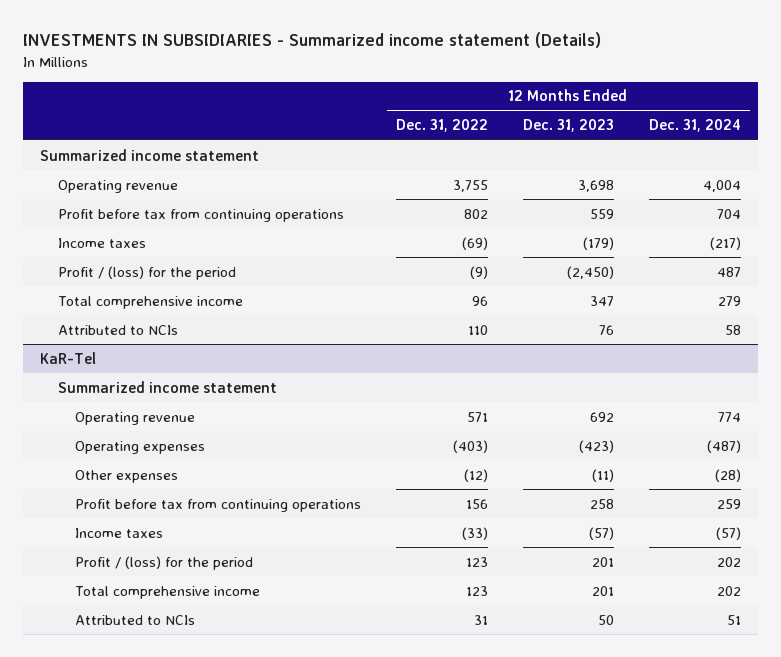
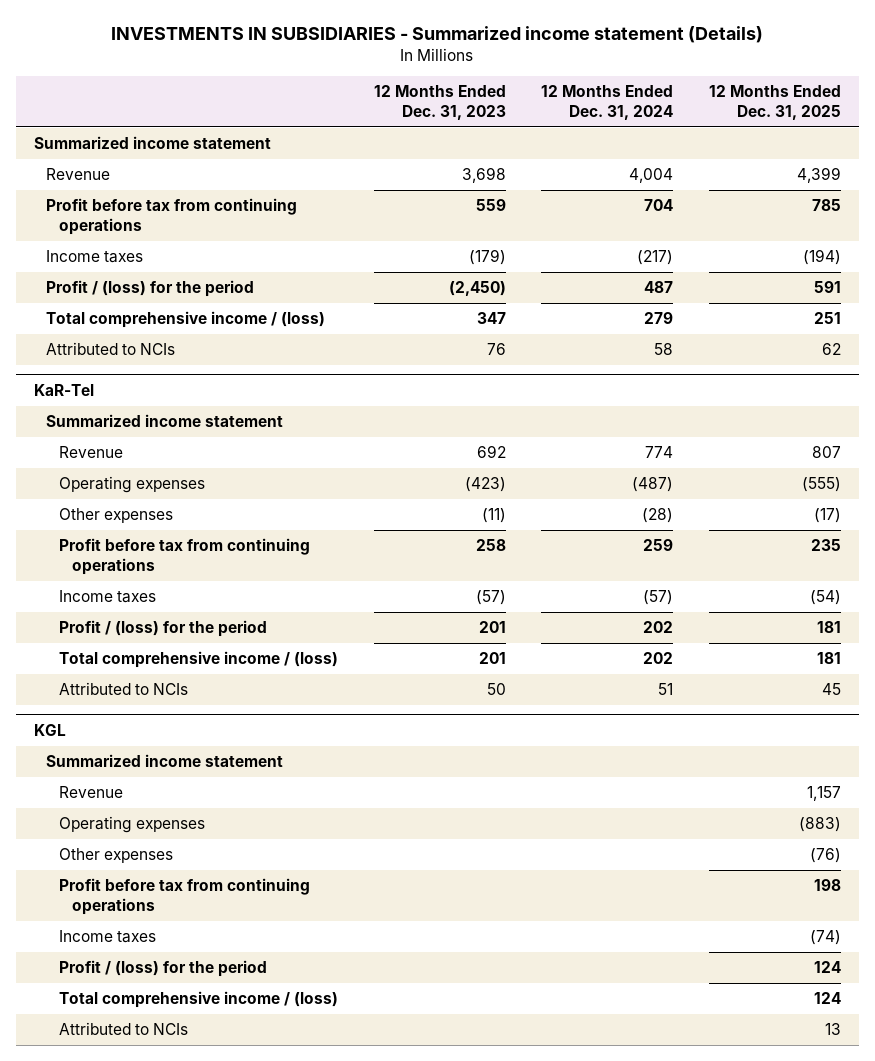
[396,119,489,133] Dec. 31, 2022 -> none
none -> [709,84,842,120] 12 Months Ended Dec. 31, 2025
[57,179,178,193] Operating revenue -> [46,167,111,180] Revenue
[57,295,243,309] Total comprehensive income -> [46,310,326,328] Total comprehensive income / (loss)
[75,411,196,425] Operating revenue -> [59,445,124,458] Revenue
[75,585,261,599] Total comprehensive income -> [59,650,339,668] Total comprehensive income / (loss)
none -> [33,723,66,736] KGL
none -> [46,753,284,767] Summarized income statement
none -> [59,785,124,798] Revenue
none -> [59,815,206,833] Operating expenses
none -> [59,847,174,863] Other expenses
none -> [59,877,311,915] Profit before tax from continuing operations
none -> [59,929,157,943] Income taxes
none -> [59,959,268,977] Profit / (loss) for the period
none -> [59,990,339,1008] Total comprehensive income / (loss)
none -> [59,1021,189,1035] Attributed to NCIs

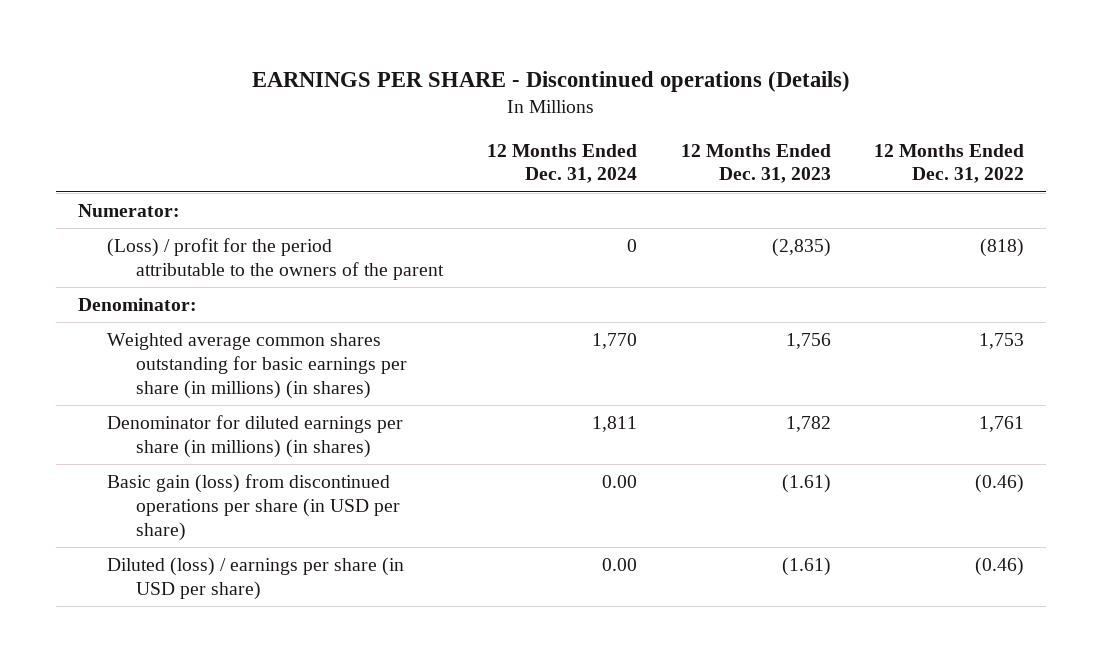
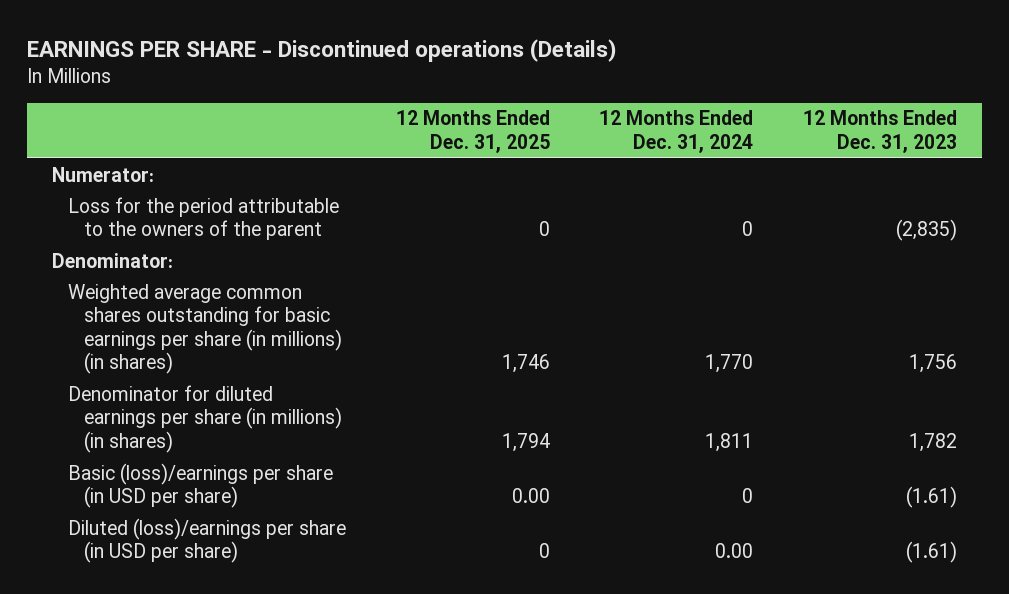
[874,143,1025,184] 12 Months Ended Dec. 31, 2022 -> none
none -> [395,110,550,154] 12 Months Ended Dec. 31, 2025
[107,238,445,280] (Loss) / profit for the period attributable to the owners of the parent -> [67,196,339,241] Loss for the period attributable to the owners of the parent
[107,474,401,541] Basic gain (loss) from discontinued operations per share (in USD per share) -> [67,462,333,509] Basic (loss)/earnings per share (in USD per share)
[601,475,637,489] 0.00 -> [742,488,754,504] 0
[107,557,405,600] Diluted (loss) / earnings per share (in USD per share) -> [67,517,346,564] Diluted (loss)/earnings per share (in USD per share)

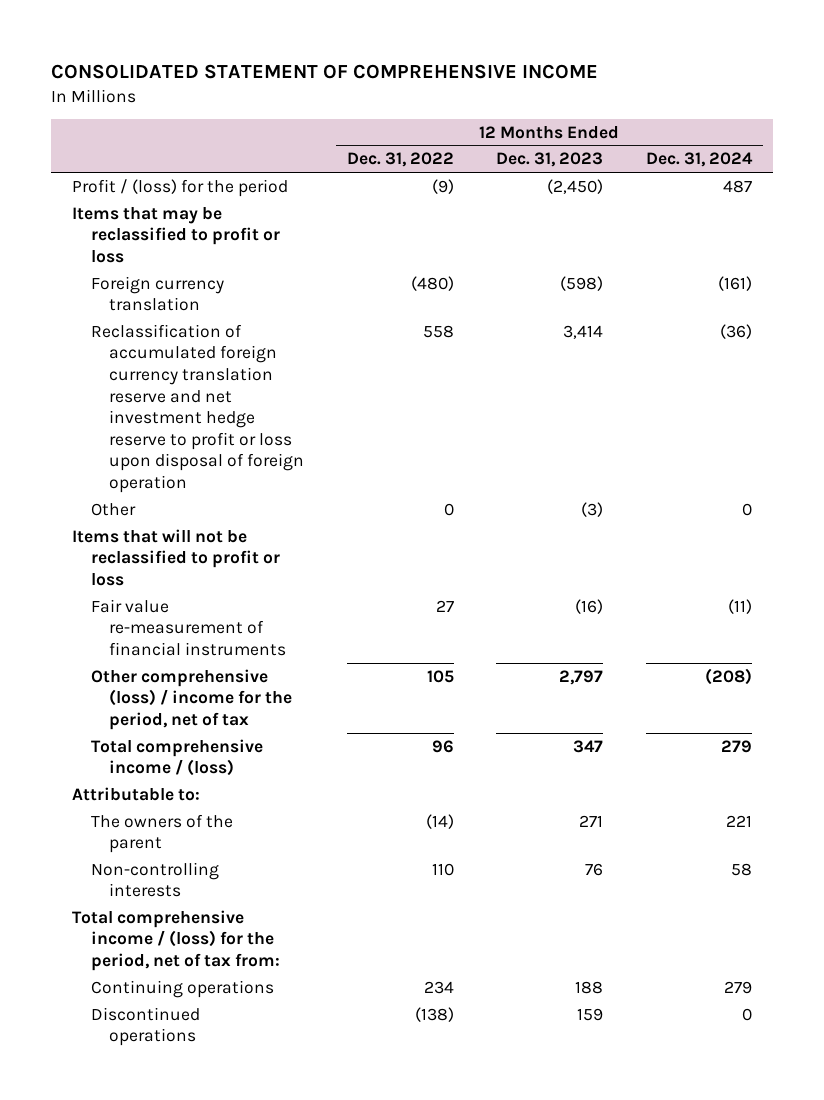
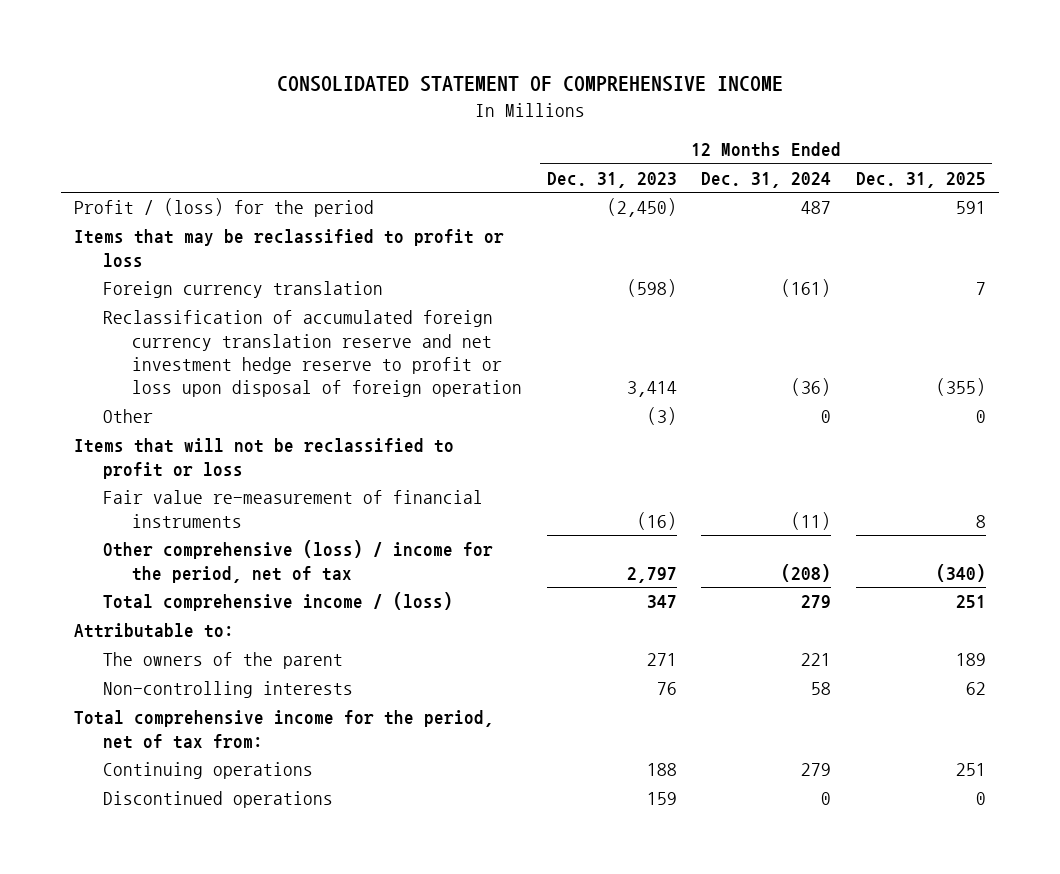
[346,152,454,168] Dec. 31, 2022 -> none
none -> [856,171,987,188] Dec. 31, 2025
[72,909,280,971] Total comprehensive income / (loss) for the period, net of tax from: -> [73,710,494,749] Total comprehensive income for the period, net of tax from:

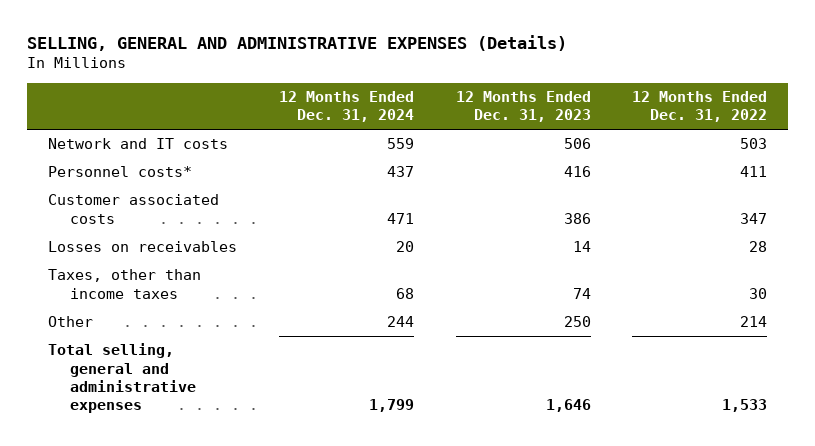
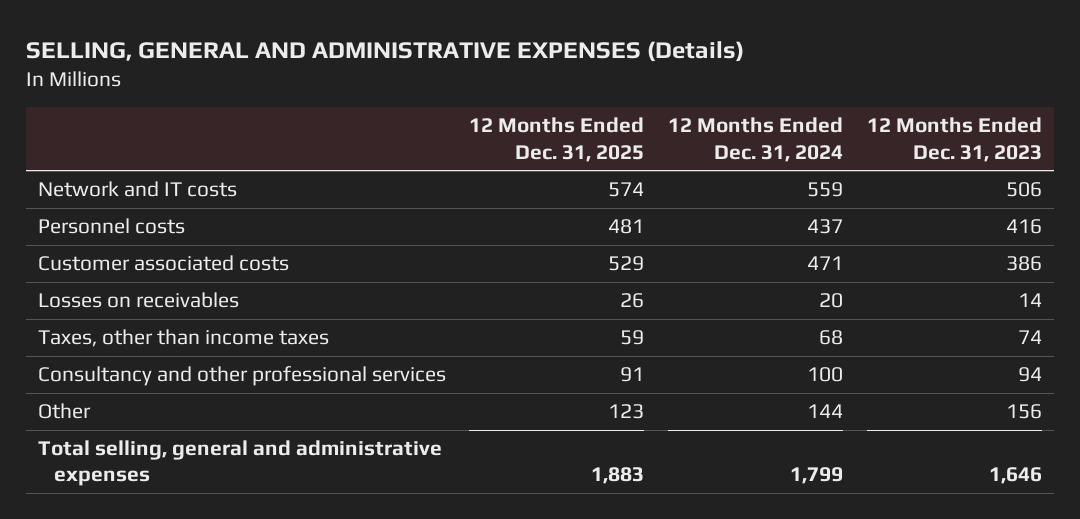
[632,90,768,123] 12 Months Ended Dec. 31, 2022 -> none
none -> [469,117,645,162] 12 Months Ended Dec. 31, 2025
[47,166,192,178] Personnel costs* -> [37,218,185,235] Personnel costs
none -> [37,366,446,387] Consultancy and other professional services
[386,316,414,328] 244 -> [807,404,844,419] 144
[563,316,591,328] 250 -> [1006,404,1043,420] 156

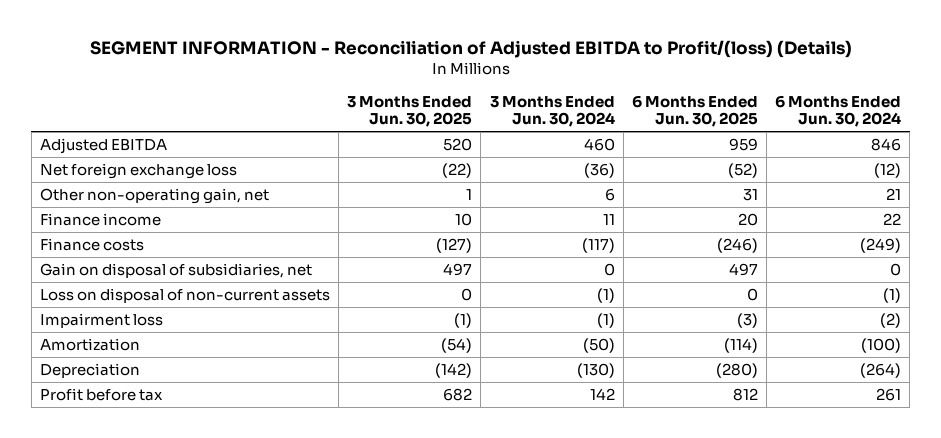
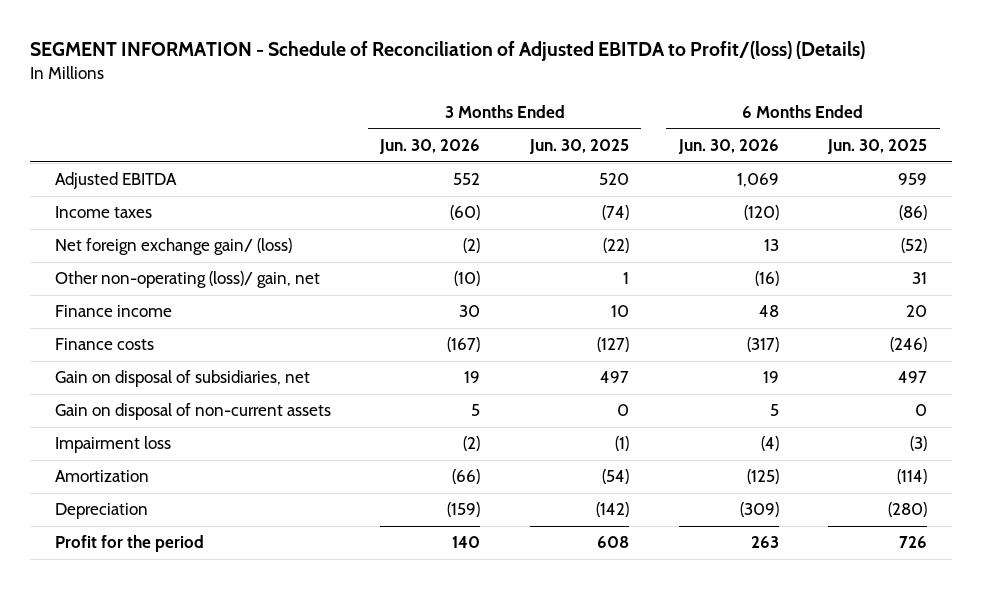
[89,40,852,59] SEGMENT INFORMATION - Reconciliation of Adjusted EBITDA to Profit/(loss) (Details) -> [29,40,865,61] SEGMENT INFORMATION - Schedule of Reconciliation of Adjusted EBITDA to Profit/(loss) (Details)
[489,95,615,128] 3 Months Ended Jun. 30, 2024 -> none
[775,94,902,128] 6 Months Ended Jun. 30, 2024 -> none
none -> [379,139,481,155] Jun. 30, 2026
none -> [677,139,779,155] Jun. 30, 2026
none -> [54,206,152,219] Income taxes
[40,162,238,179] Net foreign exchange loss -> [54,238,292,256] Net foreign exchange gain/ (loss)
[40,187,270,204] Other non-operating gain, net -> [54,271,320,289] Other non-operating (loss)/ gain, net
[40,287,331,303] Loss on disposal of non-current assets -> [54,403,331,421] Gain on disposal of non-current assets
[40,387,164,401] Profit before tax -> none
none -> [54,535,204,553] Profit for the period

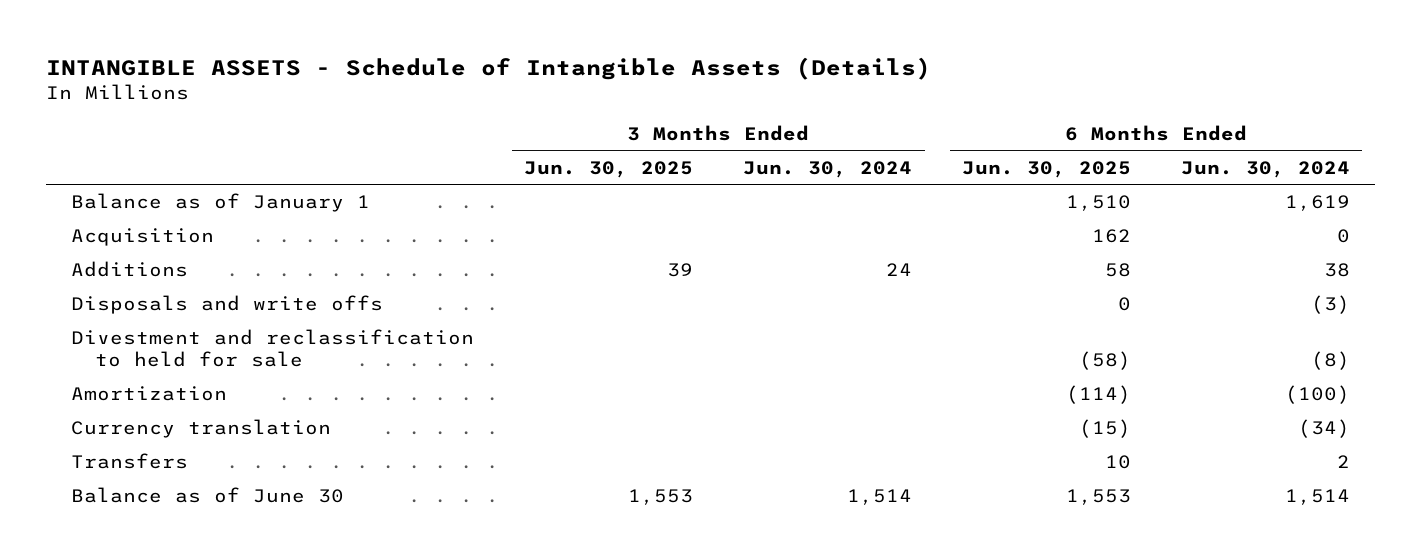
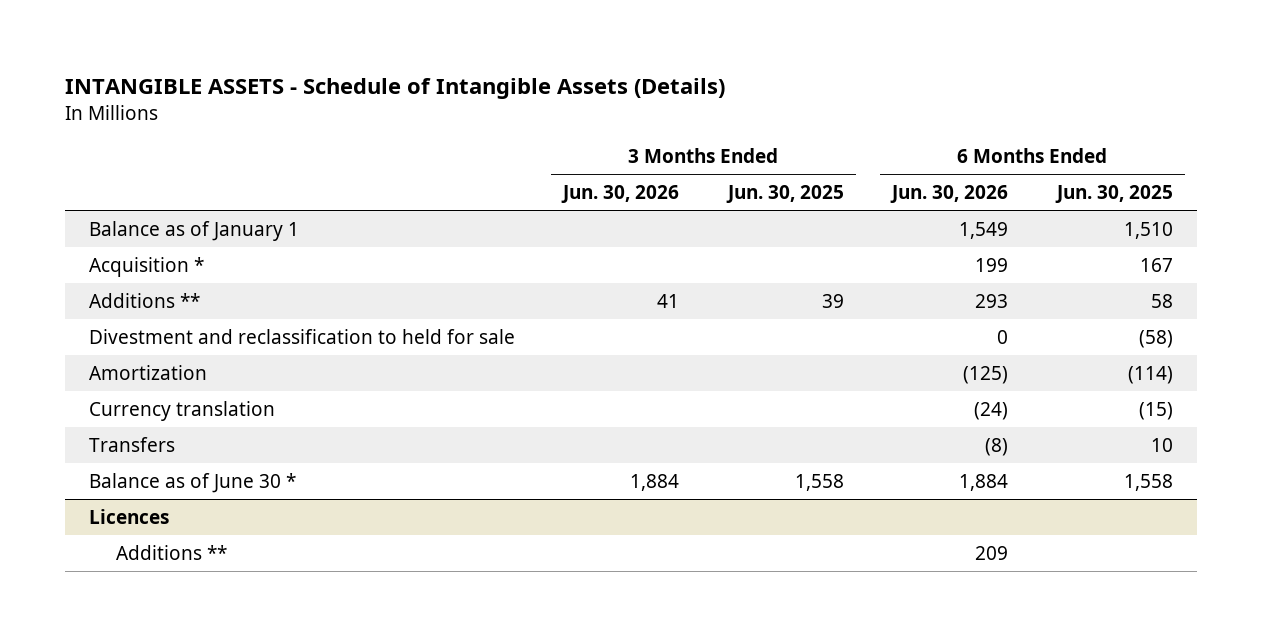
[743,160,913,178] Jun. 30, 2024 -> none
[1181,160,1351,178] Jun. 30, 2024 -> none
none -> [561,185,680,204] Jun. 30, 2026
none -> [890,185,1009,204] Jun. 30, 2026
[71,295,384,315] Disposals and write offs -> none
[71,228,215,247] Acquisition -> [88,256,204,277] Acquisition *
[1092,229,1132,244] 162 -> [1139,257,1173,272] 167
[71,261,189,278] Additions -> [88,292,200,308] Additions **
[71,487,345,504] Balance as of June 30 -> [88,472,296,493] Balance as of June 30 *
[628,489,694,506] 1,553 -> [794,473,844,491] 1,558
[1066,489,1132,506] 1,553 -> [1123,473,1173,491] 1,558
none -> [88,508,169,524] Licences
none -> [116,544,228,560] Additions **

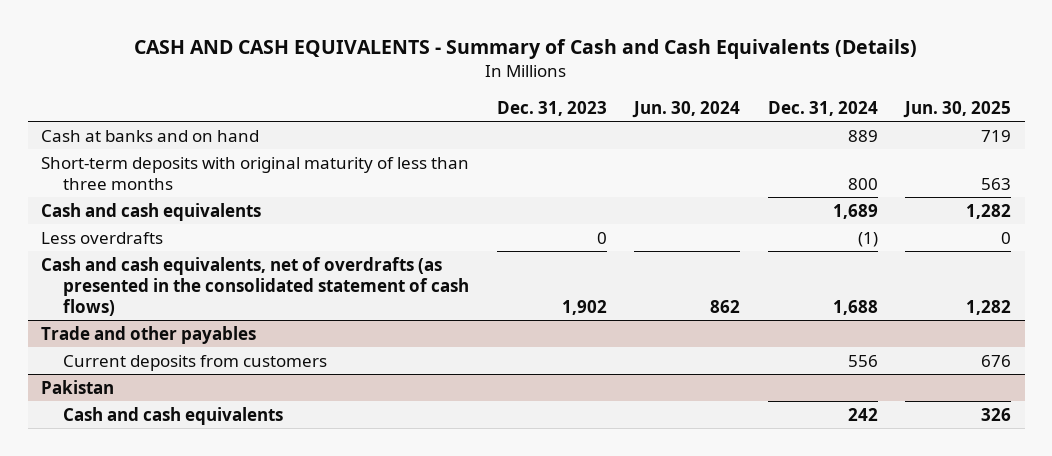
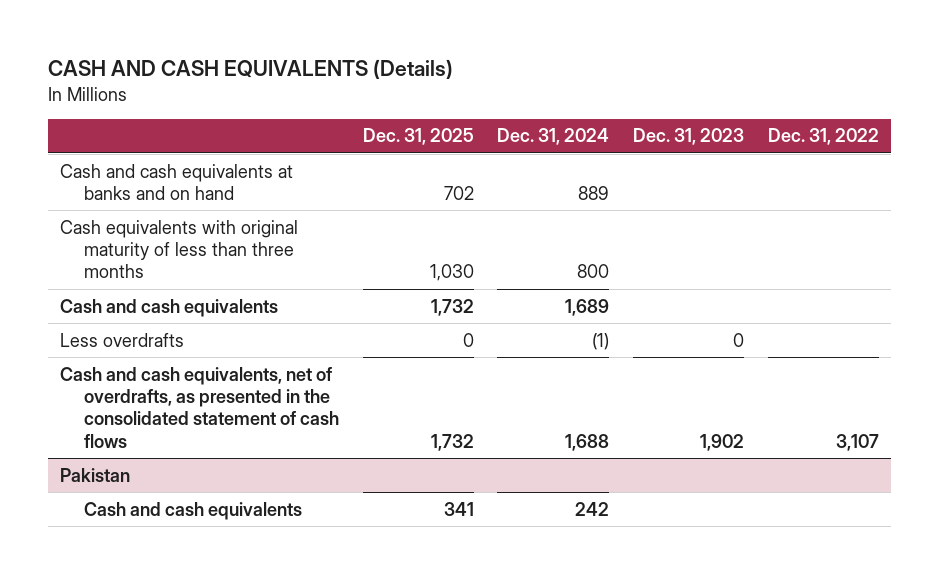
[134,39,918,60] CASH AND CASH EQUIVALENTS - Summary of Cash and Cash Equivalents (Details) -> [47,59,453,80] CASH AND CASH EQUIVALENTS (Details)
[632,101,741,119] Jun. 30, 2024 -> none
[903,101,1012,119] Jun. 30, 2025 -> none
none -> [362,128,474,146] Dec. 31, 2025
none -> [767,128,879,146] Dec. 31, 2022
[41,129,260,142] Cash at banks and on hand -> [59,163,293,201] Cash and cash equivalents at banks and on hand
[41,156,470,190] Short-term deposits with original maturity of less than three months -> [59,219,298,279] Cash equivalents with original maturity of less than three months
[41,325,257,344] Trade and other payables -> none
[63,354,328,371] Current deposits from customers -> none
[41,256,470,316] Cash and cash equivalents, net of overdrafts (as presented in the consolidated statement of cash flows) -> [59,366,339,448] Cash and cash equivalents, net of overdrafts, as presented in the consolidated statement of cash flows

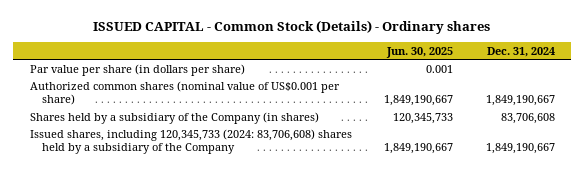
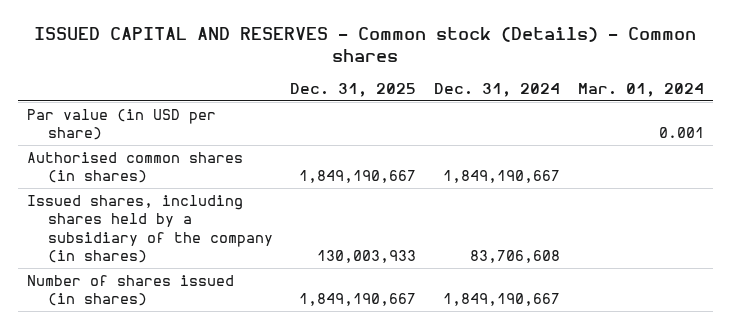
[93,19,491,34] ISSUED CAPITAL - Common Stock (Details) - Ordinary shares -> [34,26,697,63] ISSUED CAPITAL AND RESERVES - Common stock (Details) - Common shares
[386,46,454,58] Jun. 30, 2025 -> none
none -> [290,82,417,97] Dec. 31, 2025
none -> [578,82,705,97] Mar. 01, 2024
[29,63,245,76] Par value per share (in dollars per share) -> [26,108,216,141] Par value (in USD per share)
[29,80,340,106] Authorized common shares (nominal value of US$0.001 per share) -> [26,151,243,184] Authorised common shares (in shares)
[29,111,319,124] Shares held by a subsidiary of the Company (in shares) -> [26,194,273,264] Issued shares, including shares held by a subsidiary of the company (in shares)
[29,128,352,155] Issued shares, including 120,345,733 (2024: 83,706,608) shares held by a subsidiary of the Company -> [26,274,234,307] Number of shares issued (in shares)

